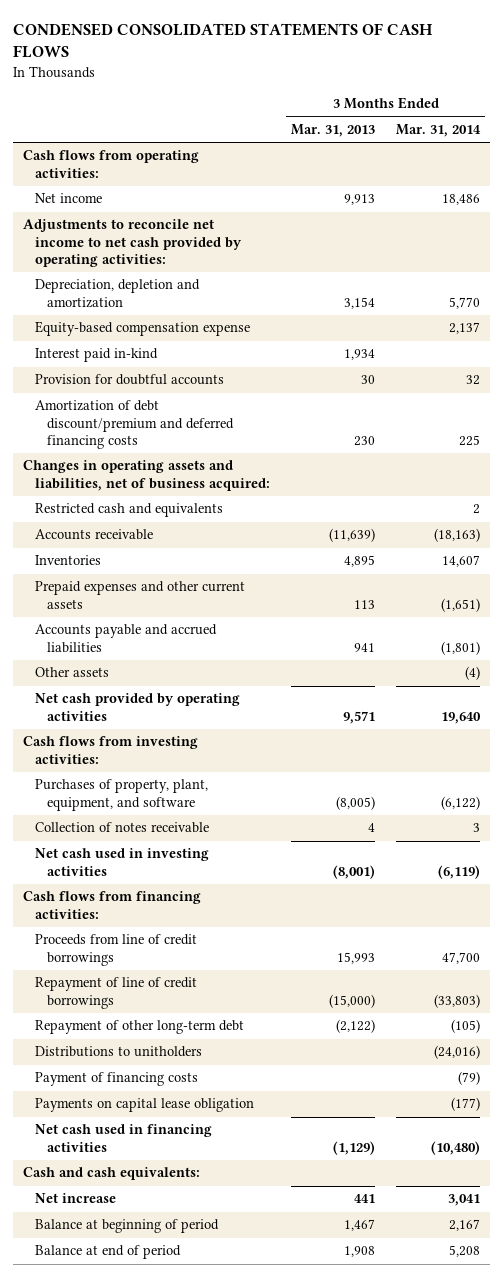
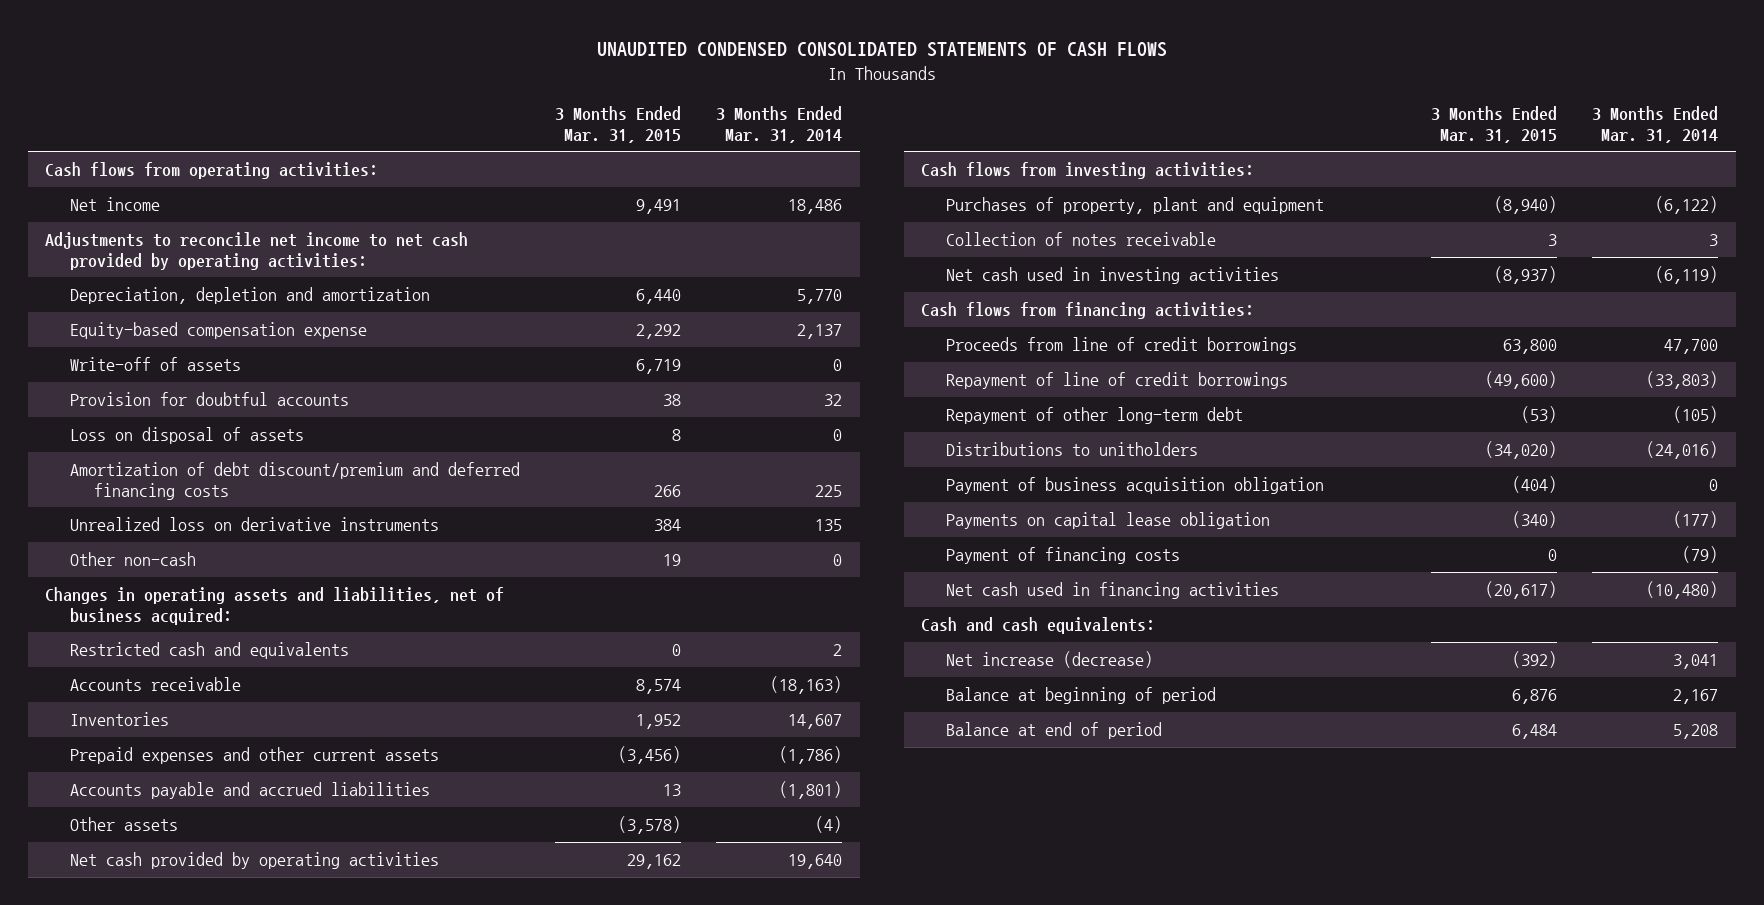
[13,23,434,59] CONDENSED CONSOLIDATED STATEMENTS OF CASH FLOWS -> [596,41,1167,57] UNAUDITED CONDENSED CONSOLIDATED STATEMENTS OF CASH FLOWS
[291,124,376,138] Mar. 31, 2013 -> none
none -> [554,105,681,143] 3 Months Ended Mar. 31, 2015
[35,348,159,363] Interest paid in-kind -> none
none -> [69,356,241,371] Write-off of assets
none -> [69,426,304,444] Loss on disposal of assets
none -> [69,516,439,531] Unrealized loss on derivative instruments
none -> [69,551,196,566] Other non-cash
[440,597,480,612] (1,651) -> [779,745,843,764] (1,786)
[35,779,209,811] Purchases of property, plant, equipment, and software -> [945,196,1324,214] Purchases of property, plant and equipment
none -> [945,476,1324,494] Payment of business acquisition obligation
[35,1072,199,1087] Payment of financing costs -> [945,546,1180,564] Payment of financing costs
[35,1193,117,1204] Net increase -> [945,650,1153,668] Net increase (decrease)

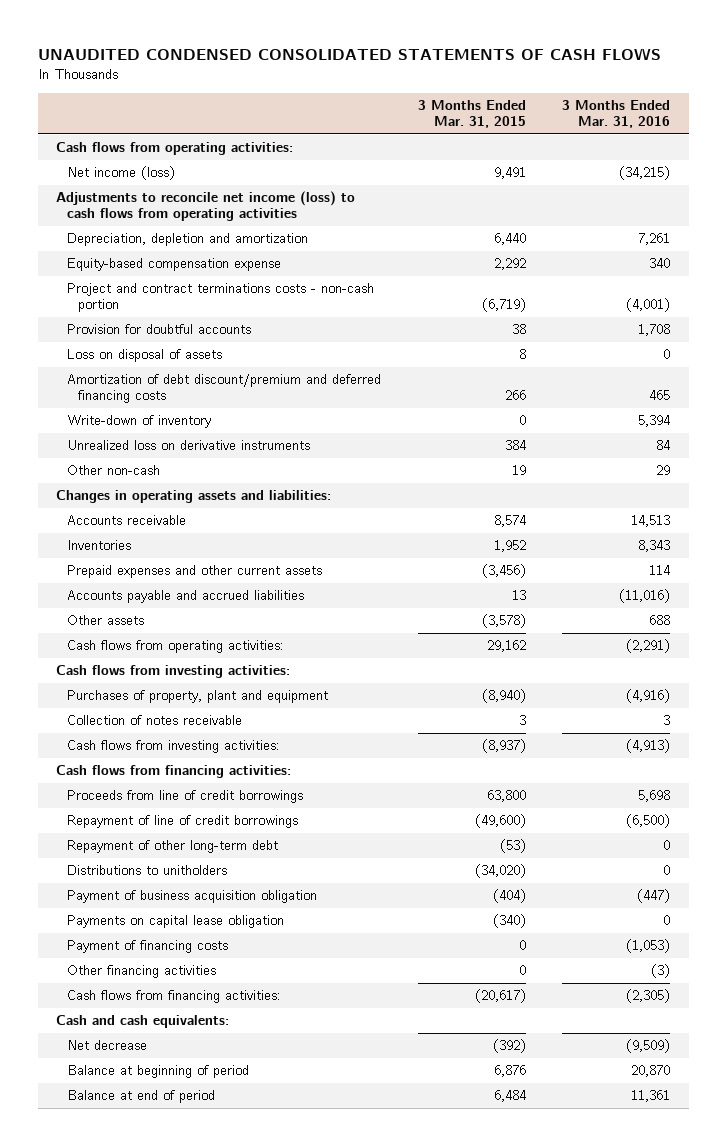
[716,105,843,143] 3 Months Ended Mar. 31, 2014 -> none
none -> [562,99,671,129] 3 Months Ended Mar. 31, 2016
[69,196,160,211] Net income -> [67,166,176,181] Net income (loss)
[45,231,469,270] Adjustments to reconcile net income to net cash provided by operating activities: -> [56,191,356,222] Adjustments to reconcile net income (loss) to cash flows from operating activities
[69,356,241,371] Write-off of assets -> none
none -> [67,283,375,313] Project and contract terminations costs - non-cash portion
none -> [67,415,212,429] Write-down of inventory
[69,641,349,659] Restricted cash and equivalents -> none
[45,586,505,625] Changes in operating assets and liabilities, net of business acquired: -> [56,490,332,504] Changes in operating assets and liabilities:
[69,851,439,869] Net cash provided by operating activities -> [67,640,285,654] Cash flows from operating activities:
[945,266,1279,284] Net cash used in investing activities -> [67,740,281,754] Cash flows from investing activities:
none -> [67,965,217,979] Other financing activities
[945,581,1279,599] Net cash used in financing activities -> [67,990,282,1004] Cash flows from financing activities:
[945,650,1153,668] Net increase (decrease) -> [67,1040,148,1051] Net decrease

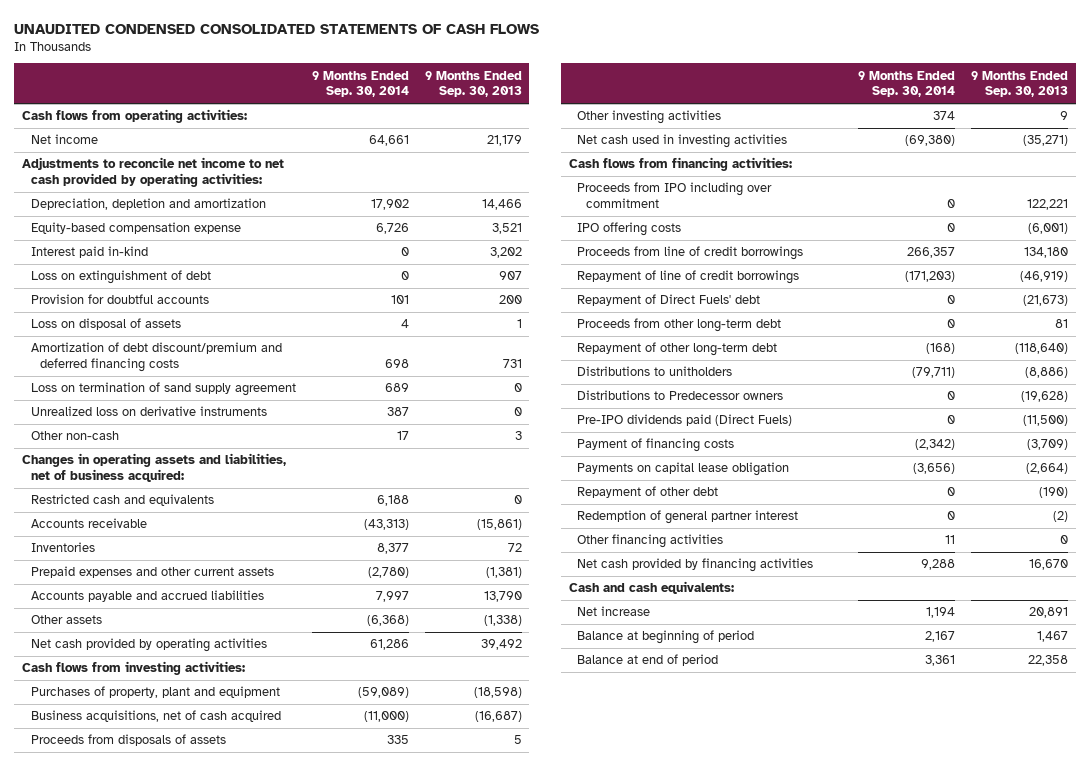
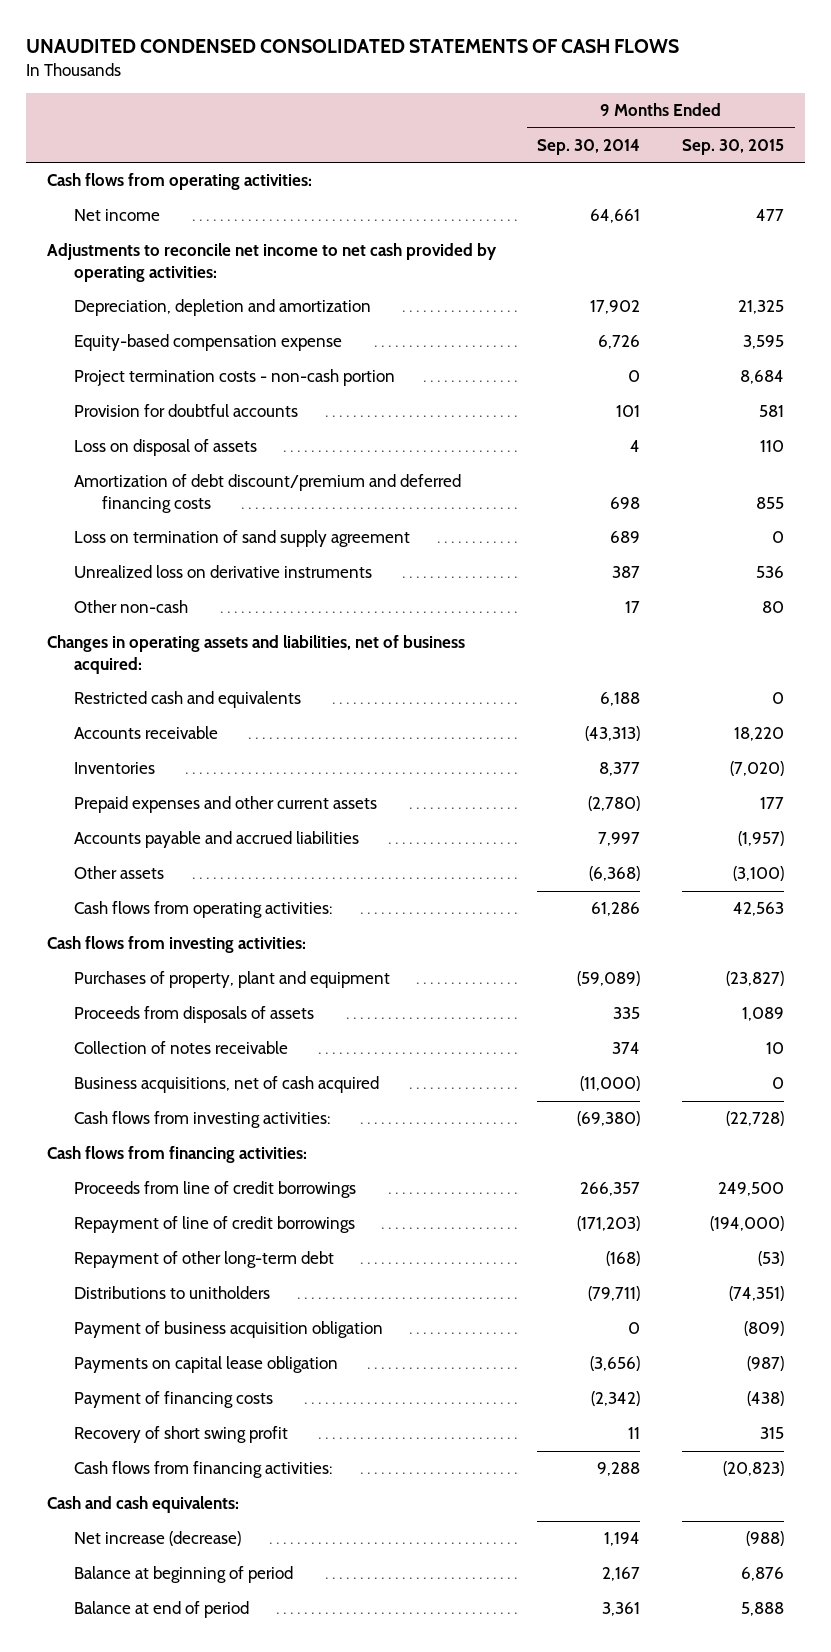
[424,70,522,98] 9 Months Ended Sep. 30, 2013 -> none
none -> [682,138,785,155] Sep. 30, 2015
[31,246,149,259] Interest paid in-kind -> none
[31,270,212,285] Loss on extinguishment of debt -> none
none -> [74,369,396,387] Project termination costs - non-cash portion
[31,638,268,653] Net cash provided by operating activities -> [74,901,333,919] Cash flows from operating activities:
[577,110,722,125] Other investing activities -> [74,1041,289,1055] Collection of notes receivable
[31,710,282,723] Business acquisitions, net of cash acquired -> [74,1076,380,1094] Business acquisitions, net of cash acquired
[577,134,788,149] Net cash used in investing activities -> [74,1111,331,1129] Cash flows from investing activities:
[577,182,773,209] Proceeds from IPO including over commitment -> none
[577,222,682,237] IPO offering costs -> none
[577,294,761,307] Repayment of Direct Fuels' debt -> none
[577,318,782,333] Proceeds from other long-term debt -> none
[577,390,784,401] Distributions to Predecessor owners -> none
[577,414,793,427] Pre-IPO dividends paid (Direct Fuels) -> none
none -> [74,1321,384,1339] Payment of business acquisition obligation
[577,486,719,499] Repayment of other debt -> none
[577,510,799,525] Redemption of general partner interest -> none
[577,534,724,549] Other financing activities -> none
[577,438,735,453] Payment of financing costs -> [74,1391,274,1409] Payment of financing costs
none -> [74,1426,289,1444] Recovery of short swing profit
[577,558,814,573] Net cash provided by financing activities -> [74,1461,333,1479] Cash flows from financing activities:
[577,606,651,617] Net increase -> [74,1531,242,1547] Net increase (decrease)

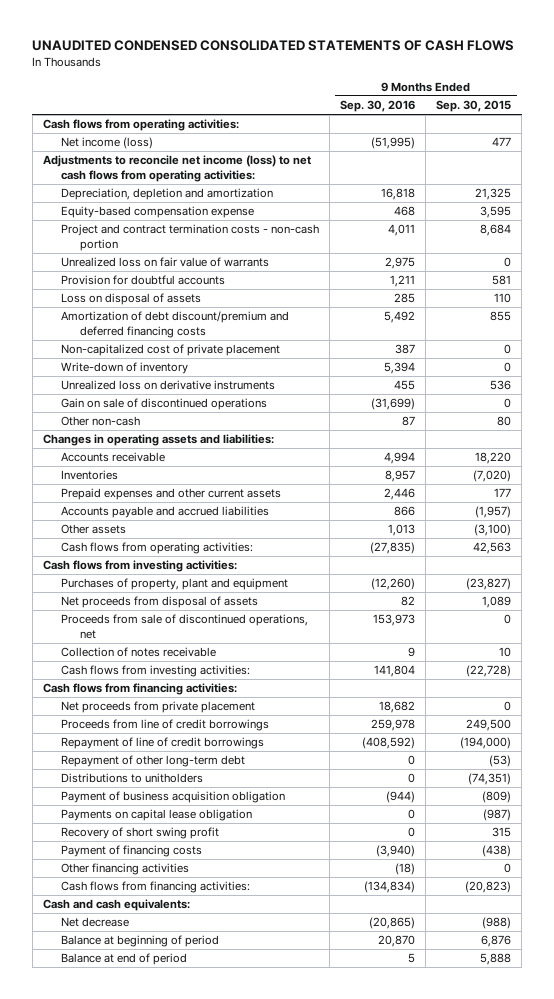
[537,138,641,155] Sep. 30, 2014 -> none
none -> [340,100,416,113] Sep. 30, 2016
[74,209,161,222] Net income -> [61,137,154,150] Net income (loss)
[46,243,497,282] Adjustments to reconcile net income to net cash provided by operating activities: -> [42,155,311,182] Adjustments to reconcile net income (loss) to net cash flows from operating activities:
[74,369,396,387] Project termination costs - non-cash portion -> [61,224,320,251] Project and contract termination costs - non-cash portion
none -> [61,257,270,268] Unrealized loss on fair value of warrants
[74,530,411,548] Loss on termination of sand supply agreement -> none
none -> [61,344,281,357] Non-capitalized cost of private placement
none -> [61,362,189,375] Write-down of inventory
none -> [61,398,268,411] Gain on sale of discontinued operations
[74,691,302,709] Restricted cash and equivalents -> none
[46,635,465,674] Changes in operating assets and liabilities, net of business acquired: -> [42,434,274,447] Changes in operating assets and liabilities:
[74,1006,315,1024] Proceeds from disposals of assets -> [61,596,259,609] Net proceeds from disposal of assets
none -> [61,614,309,639] Proceeds from sale of discontinued operations, net
[74,1076,380,1094] Business acquisitions, net of cash acquired -> none
none -> [61,701,256,714] Net proceeds from private placement
[74,1391,274,1409] Payment of financing costs -> [61,845,203,858] Payment of financing costs
none -> [61,863,190,876] Other financing activities
[74,1531,242,1547] Net increase (decrease) -> [61,917,130,928] Net decrease

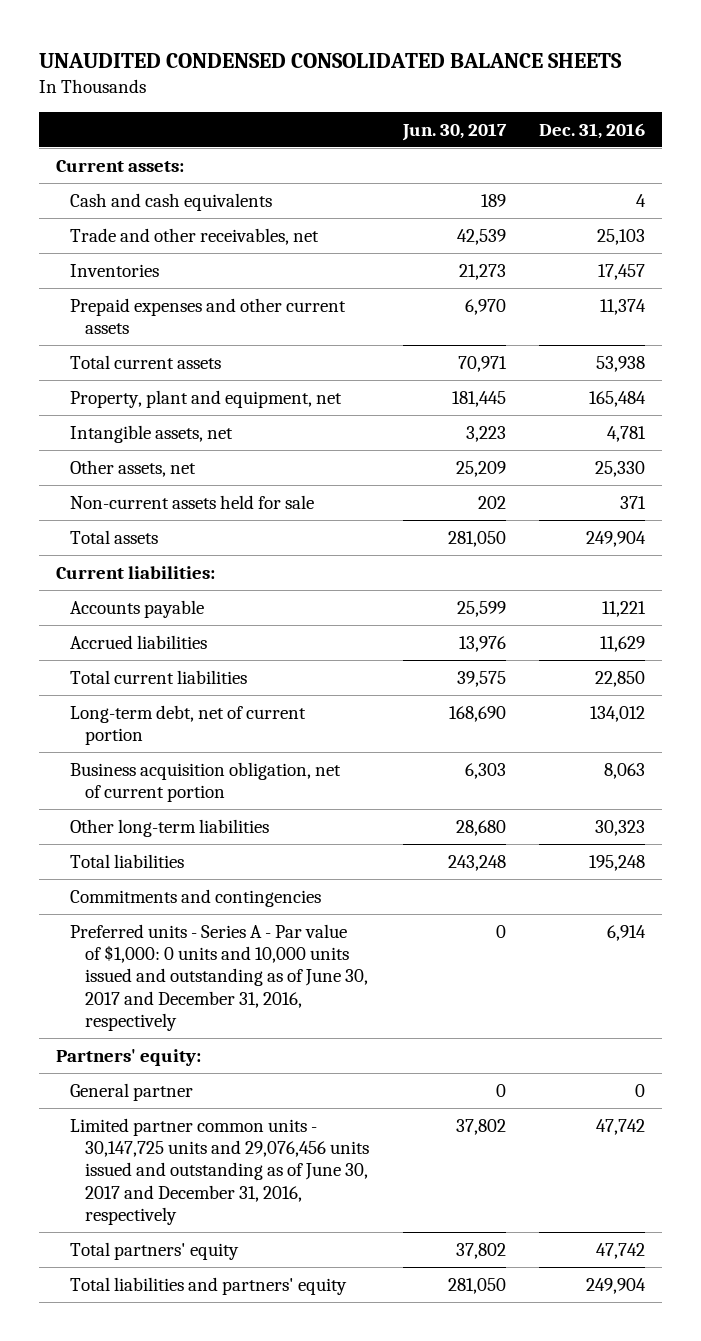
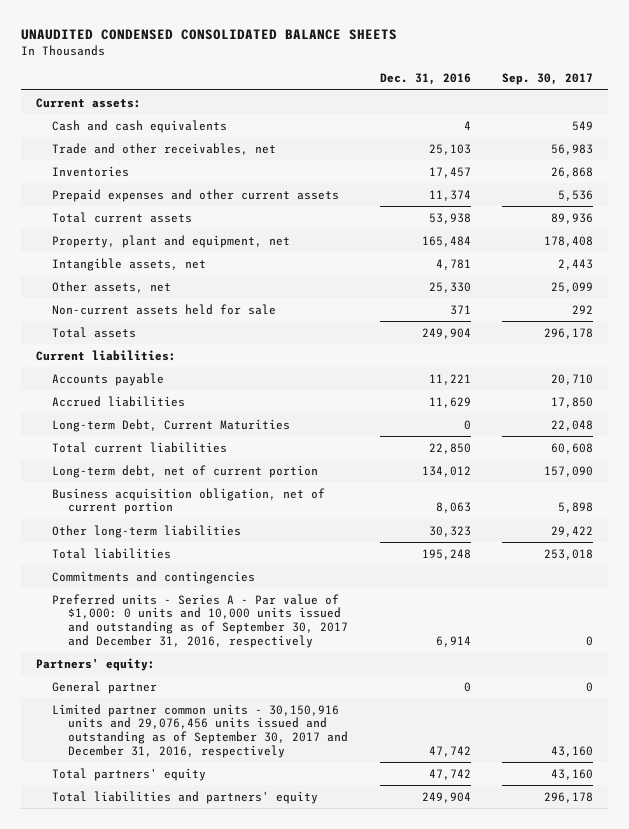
[401,122,507,141] Jun. 30, 2017 -> none
none -> [501,73,593,86] Sep. 30, 2017
none -> [52,418,291,432] Long-term Debt, Current Maturities
[70,923,369,1032] Preferred units - Series A - Par value of $1,000: 0 units and 10,000 units issued and outstanding as of June 30, 2017 and December 31, 2016, respectively -> [52,593,349,648] Preferred units - Series A - Par value of $1,000: 0 units and 10,000 units issued and outstanding as of September 30, 2017 and December 31, 2016, respectively
[70,1117,370,1226] Limited partner common units - 30,147,725 units and 29,076,456 units issued and outstanding as of June 30, 2017 and December 31, 2016, respectively -> [52,703,349,758] Limited partner common units - 30,150,916 units and 29,076,456 units issued and outstanding as of September 30, 2017 and December 31, 2016, respectively

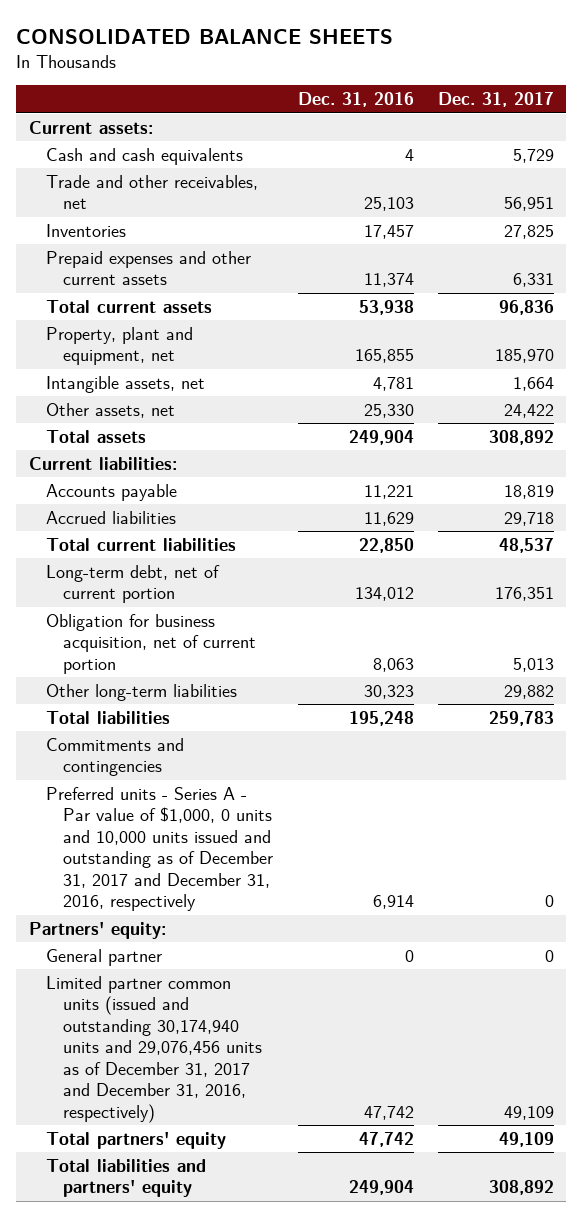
[20,28,397,40] UNAUDITED CONDENSED CONSOLIDATED BALANCE SHEETS -> [16,28,394,44] CONSOLIDATED BALANCE SHEETS
[501,73,593,86] Sep. 30, 2017 -> none
none -> [437,92,554,108] Dec. 31, 2017
[421,235,471,247] 165,484 -> [354,349,414,364] 165,855
[52,303,277,315] Non-current assets held for sale -> none
[52,418,291,432] Long-term Debt, Current Maturities -> none
[52,487,326,515] Business acquisition obligation, net of current portion -> [45,613,257,674] Obligation for business acquisition, net of current portion
[52,593,349,648] Preferred units - Series A - Par value of $1,000: 0 units and 10,000 units issued and outstanding as of September 30, 2017 and December 31, 2016, respectively -> [45,786,274,912] Preferred units - Series A - Par value of $1,000, 0 units and 10,000 units issued and outstanding as of December 31, 2017 and December 31, 2016, respectively
[52,703,349,758] Limited partner common units - 30,150,916 units and 29,076,456 units issued and outstanding as of September 30, 2017 and December 31, 2016, respectively -> [45,975,263,1123] Limited partner common units (issued and outstanding 30,174,940 units and 29,076,456 units as of December 31, 2017 and December 31, 2016, respectively)

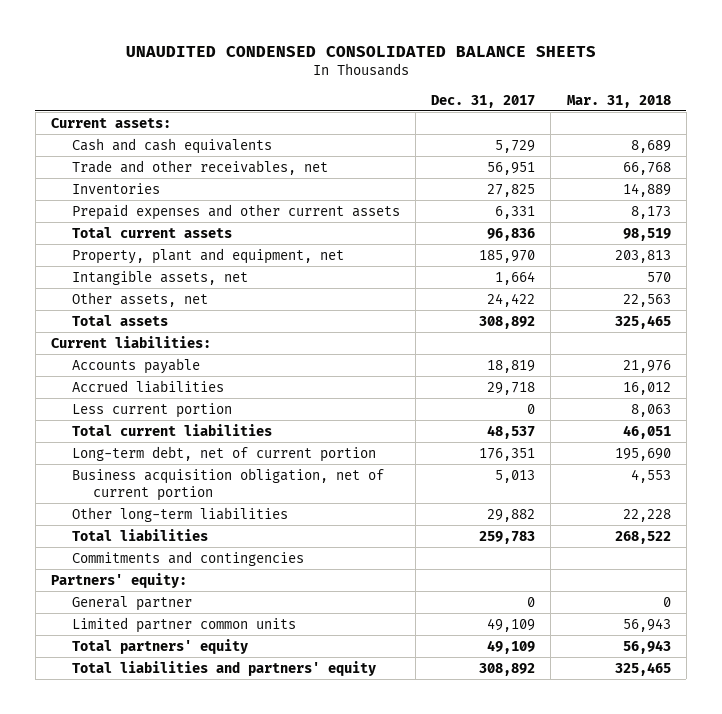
[16,28,394,44] CONSOLIDATED BALANCE SHEETS -> [125,45,596,57] UNAUDITED CONDENSED CONSOLIDATED BALANCE SHEETS
[297,92,414,108] Dec. 31, 2016 -> none
none -> [566,94,671,108] Mar. 31, 2018
none -> [72,402,233,418] Less current portion
[45,613,257,674] Obligation for business acquisition, net of current portion -> [72,467,385,502] Business acquisition obligation, net of current portion
[45,786,274,912] Preferred units - Series A - Par value of $1,000, 0 units and 10,000 units issued and outstanding as of December 31, 2017 and December 31, 2016, respectively -> none
[45,975,263,1123] Limited partner common units (issued and outstanding 30,174,940 units and 29,076,456 units as of December 31, 2017 and December 31, 2016, respectively) -> [72,616,297,633] Limited partner common units

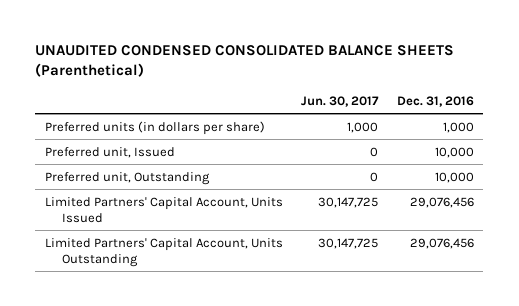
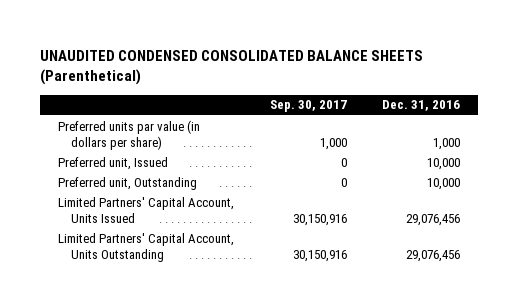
[301,95,380,107] Jun. 30, 2017 -> none
none -> [269,100,347,113] Sep. 30, 2017
[44,120,265,135] Preferred units (in dollars per share) -> [58,119,201,150] Preferred units par value (in dollars per share)

